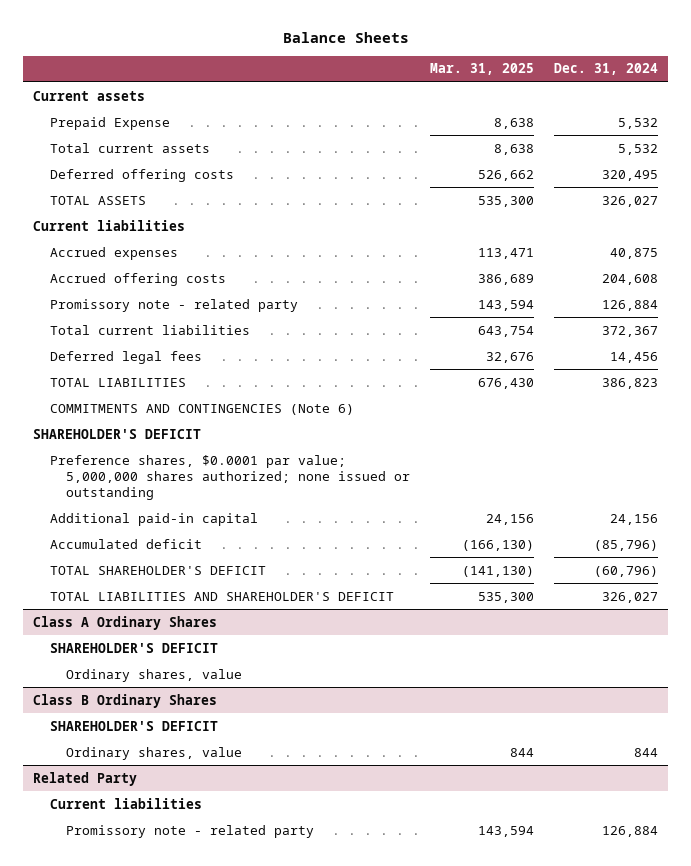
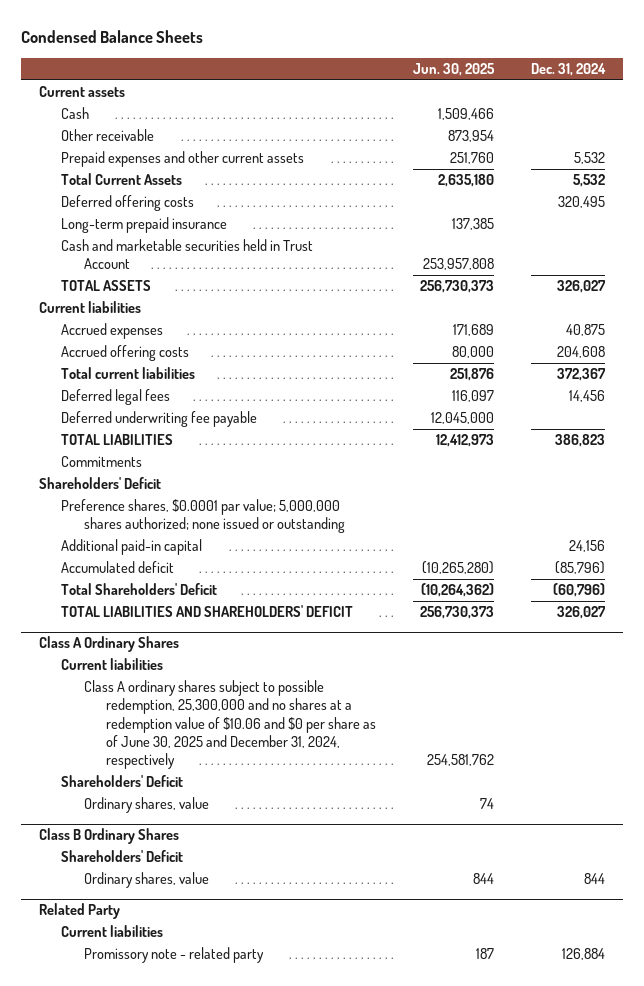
[282,32,409,44] Balance Sheets -> [20,30,203,44] Condensed Balance Sheets
[429,63,534,76] Mar. 31, 2025 -> none
none -> [412,63,495,77] Jun. 30, 2025
none -> [61,107,90,120] Cash
none -> [61,129,155,142] Other receivable
[49,116,170,130] Prepaid Expense -> [61,151,305,168] Prepaid expenses and other current assets
[49,142,210,153] Total current assets -> [61,173,183,186] Total Current Assets
none -> [61,217,228,234] Long-term prepaid insurance
none -> [61,239,314,270] Cash and marketable securities held in Trust Account
[49,298,298,312] Promissory note - related party -> none
none -> [61,411,258,428] Deferred underwriting fee payable
[49,403,354,415] COMMITMENTS AND CONTINGENCIES (Note 6) -> [61,456,143,468] Commitments
[33,428,202,439] SHAREHOLDER'S DEFICIT -> [39,477,162,490] Shareholders' Deficit
[49,565,266,575] TOTAL SHAREHOLDER'S DEFICIT -> [61,583,218,596] Total Shareholders' Deficit
[49,591,394,601] TOTAL LIABILITIES AND SHAREHOLDER'S DEFICIT -> [61,605,354,618] TOTAL LIABILITIES AND SHAREHOLDERS' DEFICIT
none -> [61,658,164,671] Current liabilities
none -> [83,680,376,770] Class A ordinary shares subject to possible redemption, 25,300,000 and no shares at a redemption value of $10.06 and $0 per share as of June 30, 2025 and December 31, 2024, respectively
[49,642,218,653] SHAREHOLDER'S DEFICIT -> [61,775,184,788] Shareholders' Deficit
[49,720,218,731] SHAREHOLDER'S DEFICIT -> [61,850,184,863] Shareholders' Deficit

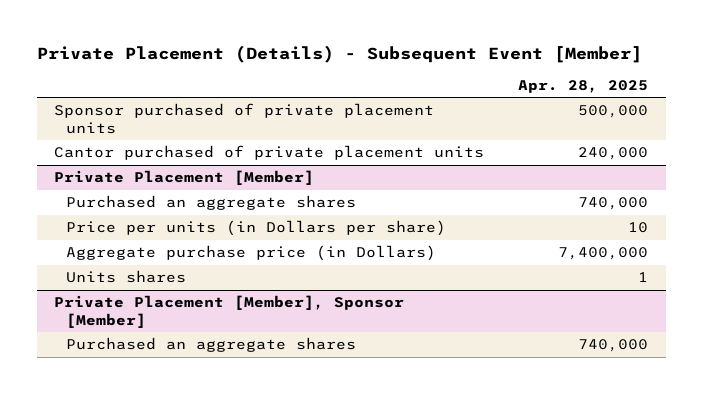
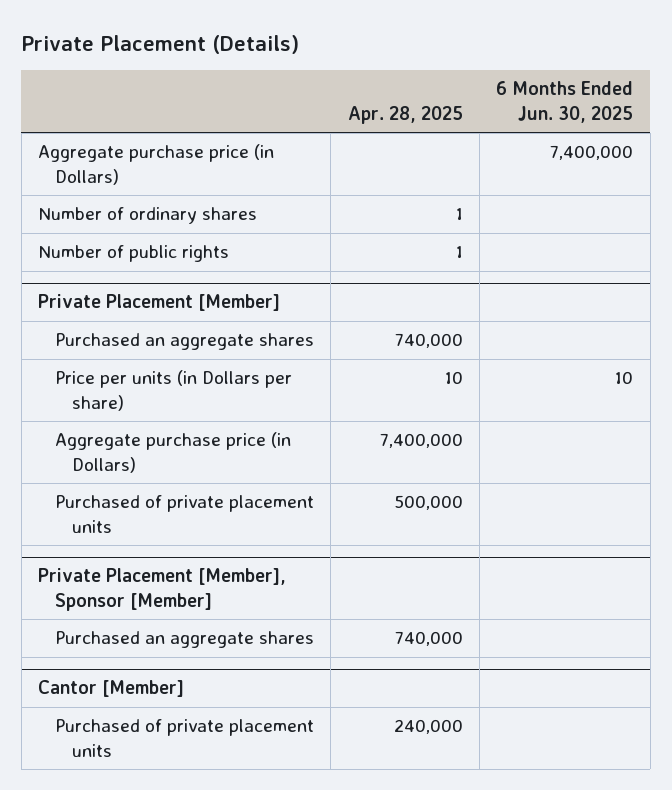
[36,44,642,63] Private Placement (Details) - Subsequent Event [Member] -> [21,34,300,54] Private Placement (Details)
none -> [496,81,634,123] 6 Months Ended Jun. 30, 2025
[54,103,435,134] Sponsor purchased of private placement units -> none
[54,145,485,161] Cantor purchased of private placement units -> none
none -> [38,144,275,185] Aggregate purchase price (in Dollars)
none -> [38,207,258,225] Number of ordinary shares
none -> [38,245,230,263] Number of public rights
[65,270,186,284] Units shares -> none
none -> [54,495,314,533] Purchased of private placement units
none -> [38,680,185,698] Cantor [Member]
none -> [54,719,314,757] Purchased of private placement units

